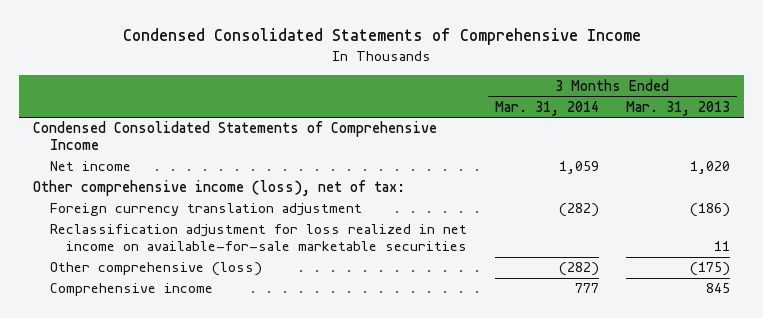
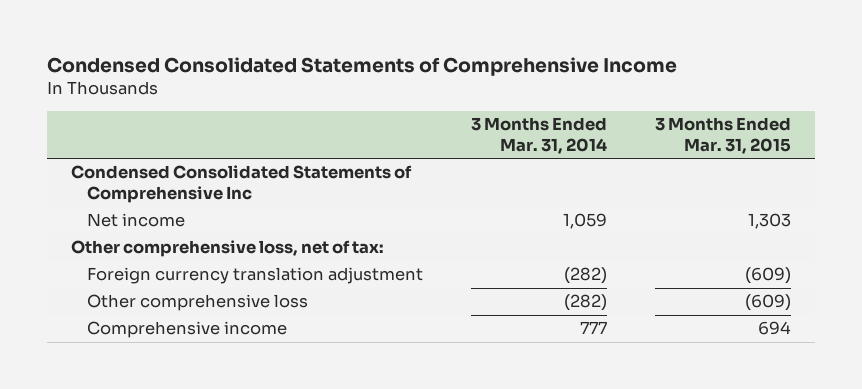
[626,100,731,116] Mar. 31, 2013 -> none
none -> [655,117,792,154] 3 Months Ended Mar. 31, 2015
[32,121,437,151] Condensed Consolidated Statements of Comprehensive Income -> [70,165,412,204] Condensed Consolidated Statements of Comprehensive Inc
[32,180,405,197] Other comprehensive income (loss), net of tax: -> [70,240,384,258] Other comprehensive loss, net of tax:
[49,224,468,252] Reclassification adjustment for loss realized in net income on available-for-sale marketable securities -> none
[49,262,262,277] Other comprehensive (loss) -> [86,294,308,312] Other comprehensive loss

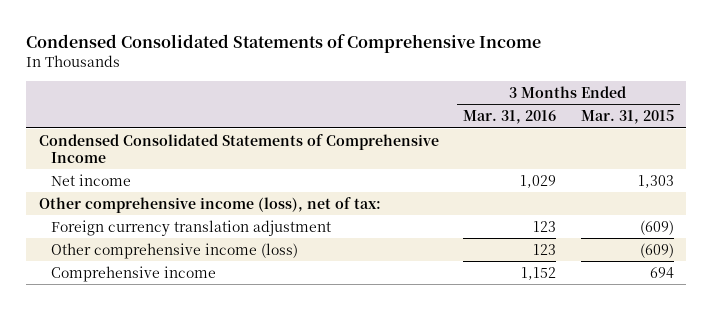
[470,117,607,154] 3 Months Ended Mar. 31, 2014 -> none
none -> [463,110,557,125] Mar. 31, 2016
[70,165,412,204] Condensed Consolidated Statements of Comprehensive Inc -> [38,133,439,163] Condensed Consolidated Statements of Comprehensive Income
[70,240,384,258] Other comprehensive loss, net of tax: -> [38,196,381,213] Other comprehensive income (loss), net of tax:
[86,294,308,312] Other comprehensive loss -> [50,242,298,259] Other comprehensive income (loss)

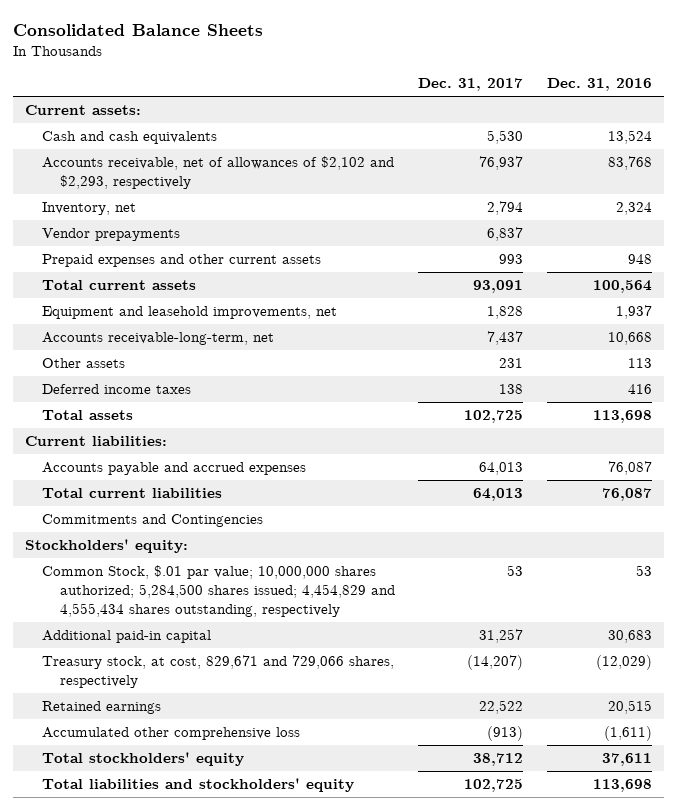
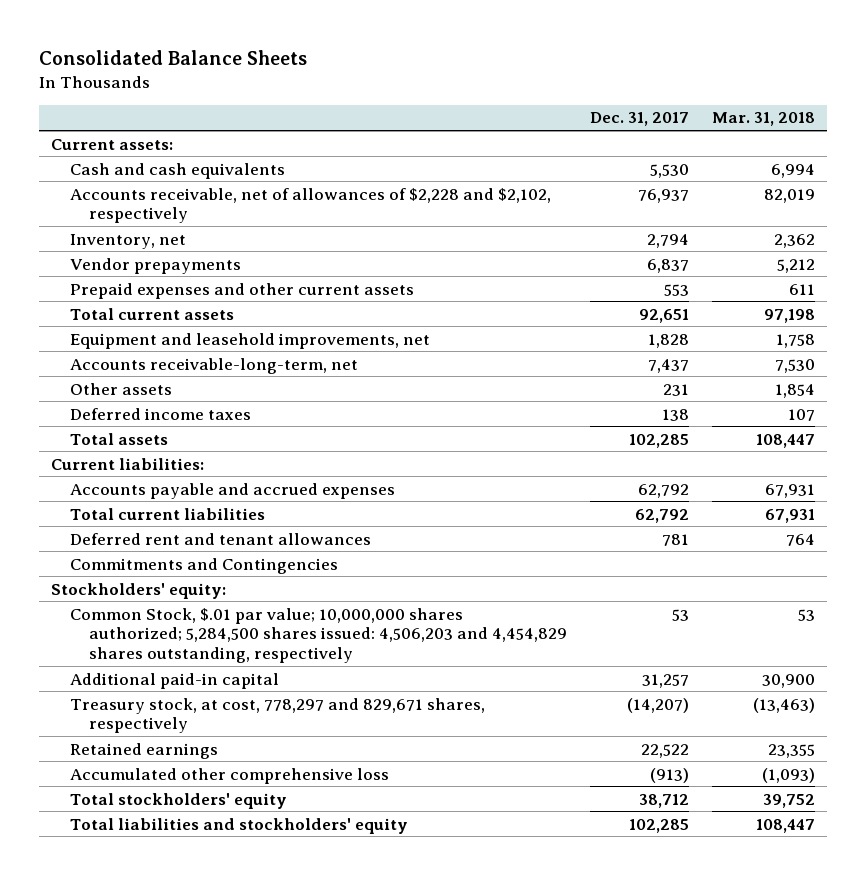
[546,78,652,92] Dec. 31, 2016 -> none
none -> [712,112,816,127] Mar. 31, 2018
[42,156,395,189] Accounts receivable, net of allowances of $2,102 and $2,293, respectively -> [69,187,551,224] Accounts receivable, net of allowances of $2,228 and $2,102, respectively
[499,254,524,265] 993 -> [663,283,689,296] 553
[473,280,524,294] 93,091 -> [638,308,689,323] 92,651
[464,410,524,424] 102,725 -> [628,433,689,448] 102,285
[479,462,524,476] 64,013 -> [637,483,689,498] 62,792
[473,488,524,502] 64,013 -> [634,508,689,523] 62,792
none -> [69,532,371,545] Deferred rent and tenant allowances
[42,565,395,617] Common Stock, $.01 par value; 10,000,000 shares authorized; 5,284,500 shares issued; 4,454,829 and 4,555,434 shares outstanding, respectively -> [69,607,567,664] Common Stock, $.01 par value; 10,000,000 shares authorized; 5,284,500 shares issued: 4,506,203 and 4,454,829 shares outstanding, respectively
[42,655,395,688] Treasury stock, at cost, 829,671 and 729,066 shares, respectively -> [69,697,485,734] Treasury stock, at cost, 778,297 and 829,671 shares, respectively
[464,779,524,793] 102,725 -> [628,818,689,833] 102,285

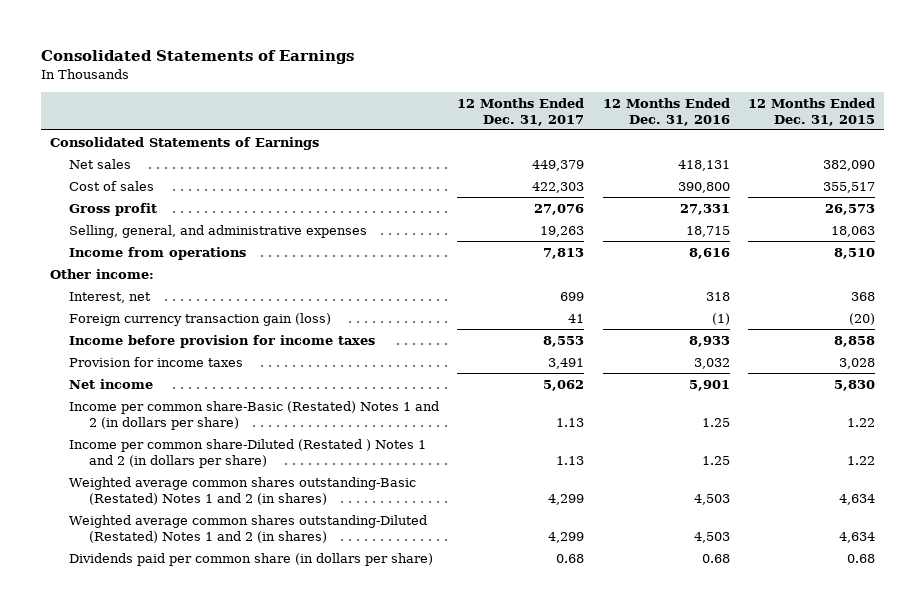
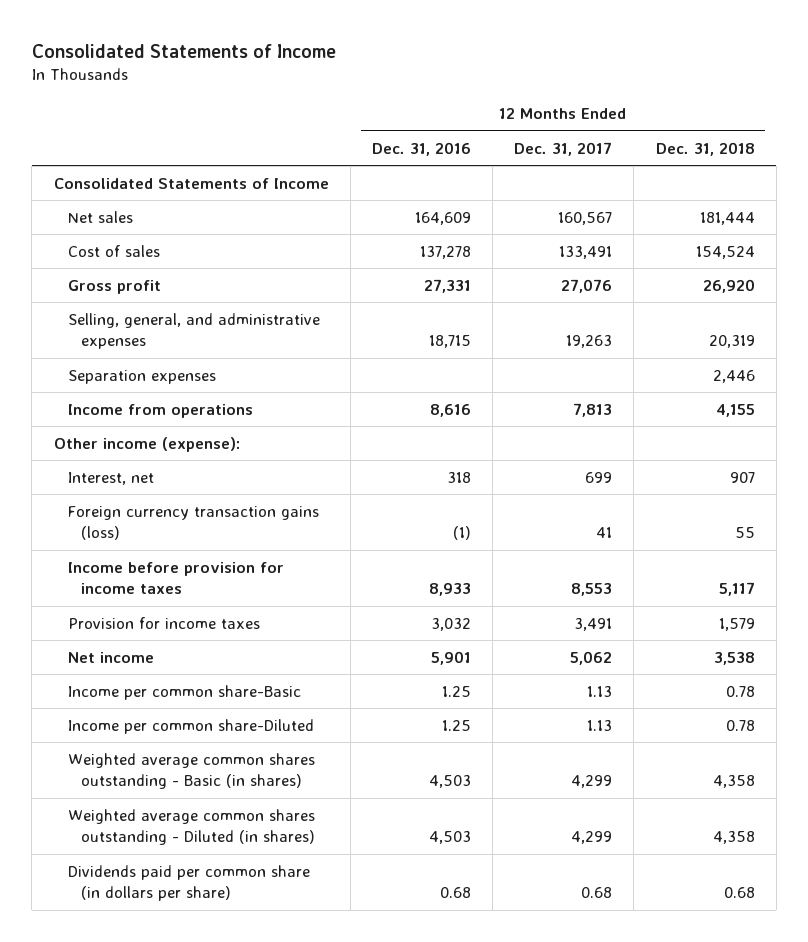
[40,50,354,65] Consolidated Statements of Earnings -> [31,43,336,58] Consolidated Statements of Income
[747,97,875,126] 12 Months Ended Dec. 31, 2015 -> none
none -> [655,141,755,156] Dec. 31, 2018
[49,136,319,150] Consolidated Statements of Earnings -> [53,177,329,189] Consolidated Statements of Income
[532,159,585,171] 449,379 -> [558,211,613,225] 160,567
[677,159,730,171] 418,131 -> [414,211,471,225] 164,609
[532,181,585,193] 422,303 -> [559,245,613,259] 133,491
[677,181,730,193] 390,800 -> [419,245,471,259] 137,278
none -> [67,369,216,384] Separation expenses
[49,268,154,279] Other income: -> [53,436,240,452] Other income (expense):
[69,312,332,326] Foreign currency transaction gain (loss) -> [67,505,319,541] Foreign currency transaction gains (loss)
[69,400,440,430] Income per common share-Basic (Restated) Notes 1 and 2 (in dollars per share) -> [67,684,301,700] Income per common share-Basic
[69,438,427,468] Income per common share-Diluted (Restated ) Notes 1 and 2 (in dollars per share) -> [67,718,314,734] Income per common share-Diluted
[69,476,417,505] Weighted average common shares outstanding-Basic (Restated) Notes 1 and 2 (in shares) -> [67,752,315,790] Weighted average common shares outstanding - Basic (in shares)
[69,514,428,543] Weighted average common shares outstanding-Diluted (Restated) Notes 1 and 2 (in shares) -> [67,808,316,846] Weighted average common shares outstanding - Diluted (in shares)

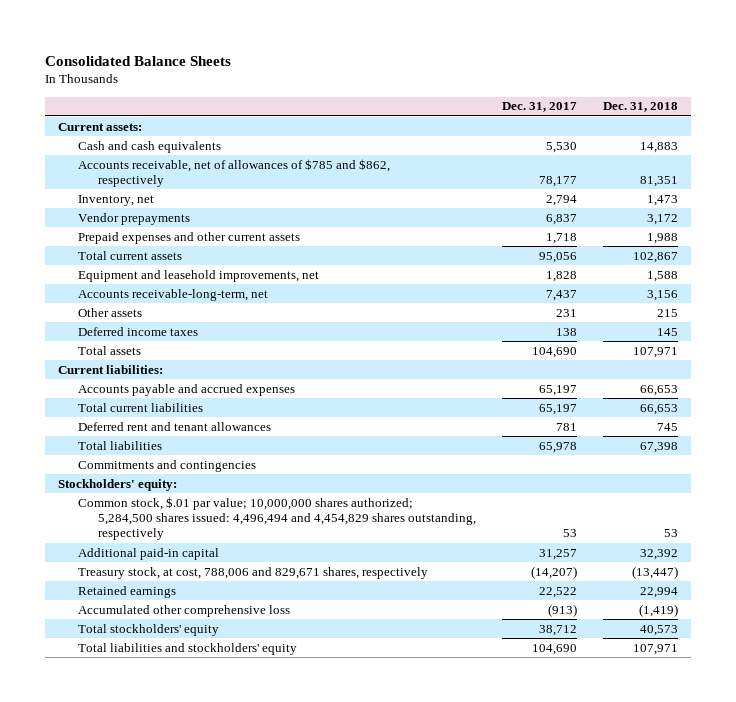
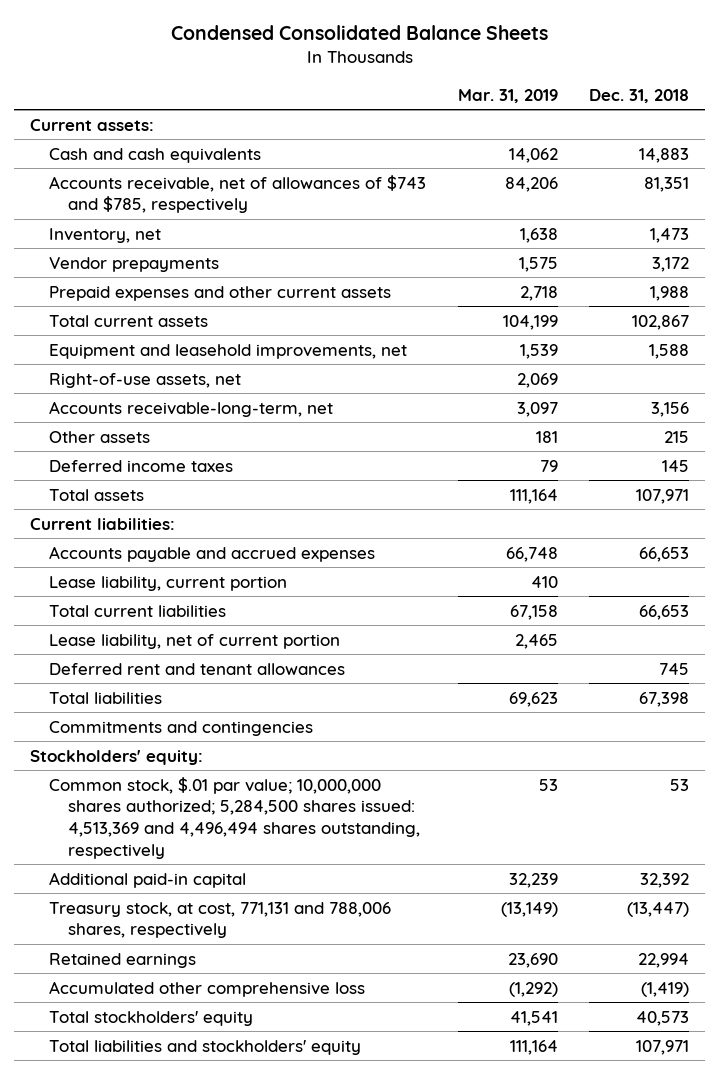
[45,55,232,66] Consolidated Balance Sheets -> [170,25,548,41] Condensed Consolidated Balance Sheets
[502,102,578,113] Dec. 31, 2017 -> none
none -> [457,88,558,103] Mar. 31, 2019
[78,158,391,188] Accounts receivable, net of allowances of $785 and $862, respectively -> [48,174,426,214] Accounts receivable, net of allowances of $743 and $785, respectively
none -> [48,372,241,388] Right-of-use assets, net
none -> [48,575,287,591] Lease liability, current portion
none -> [48,633,340,649] Lease liability, net of current portion
[78,496,477,541] Common stock, $.01 par value; 10,000,000 shares authorized; 5,284,500 shares issued: 4,496,494 and 4,454,829 shares outstanding, respectively -> [48,776,420,859] Common stock, $.01 par value; 10,000,000 shares authorized; 5,284,500 shares issued: 4,513,369 and 4,496,494 shares outstanding, respectively
[78,566,429,579] Treasury stock, at cost, 788,006 and 829,671 shares, respectively -> [48,901,391,939] Treasury stock, at cost, 771,131 and 788,006 shares, respectively

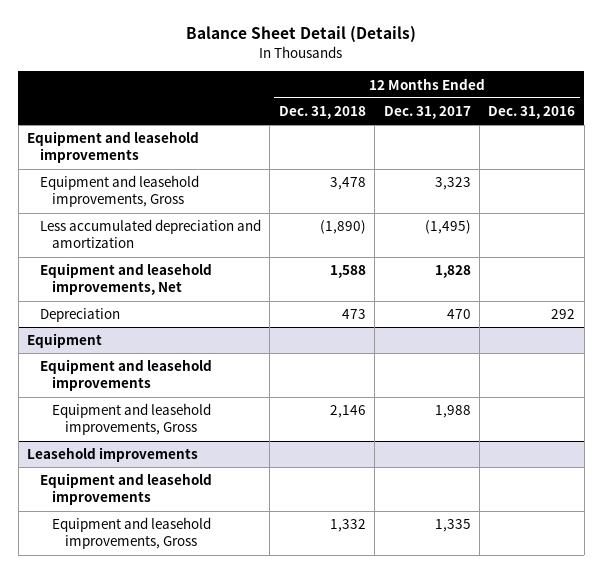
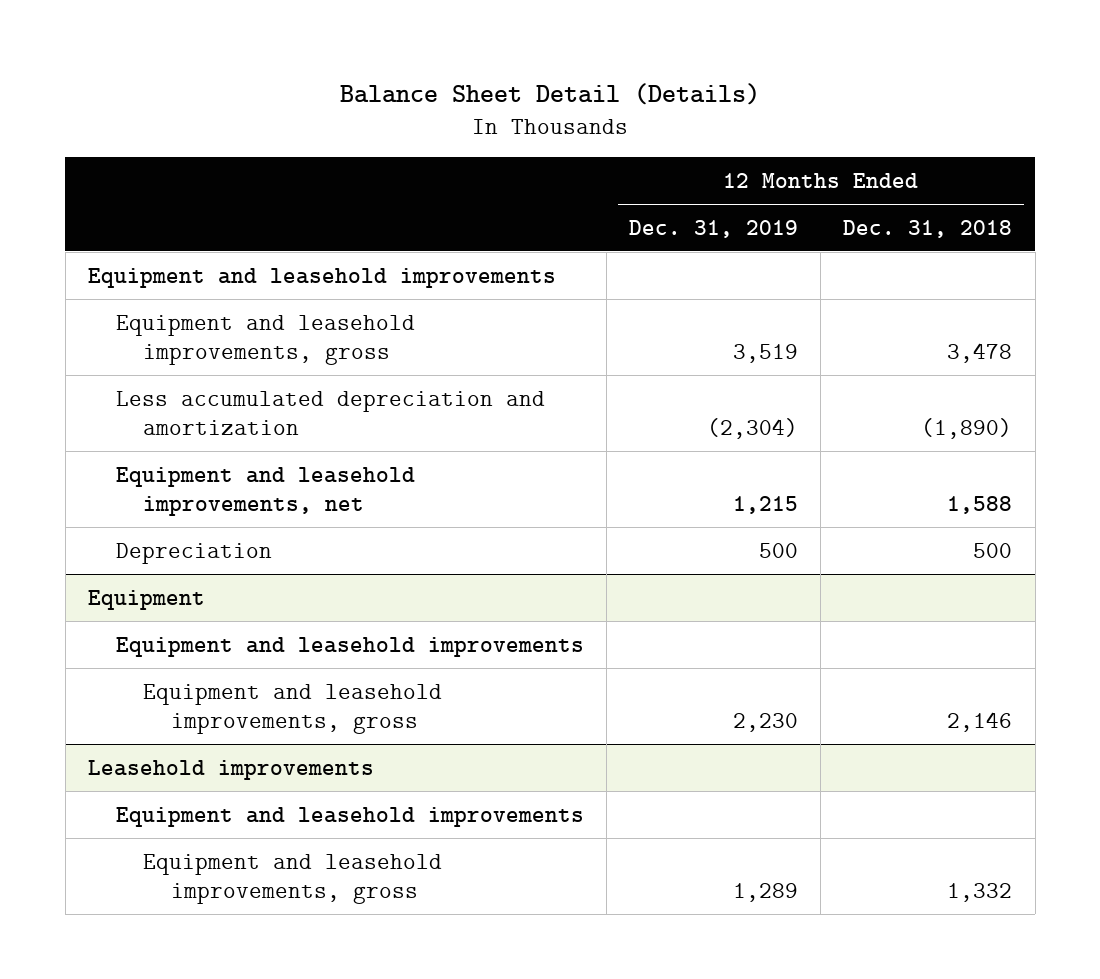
[383,106,471,120] Dec. 31, 2017 -> none
[488,106,576,120] Dec. 31, 2016 -> none
none -> [628,219,798,238] Dec. 31, 2019
[39,175,199,208] Equipment and leasehold improvements, Gross -> [115,314,415,365] Equipment and leasehold improvements, gross
[39,263,212,296] Equipment and leasehold improvements, Net -> [115,466,415,516] Equipment and leasehold improvements, net
[341,309,366,320] 473 -> [973,542,1013,558] 500
[52,403,212,436] Equipment and leasehold improvements, Gross -> [143,683,443,734] Equipment and leasehold improvements, gross
[52,517,212,550] Equipment and leasehold improvements, Gross -> [143,853,443,904] Equipment and leasehold improvements, gross

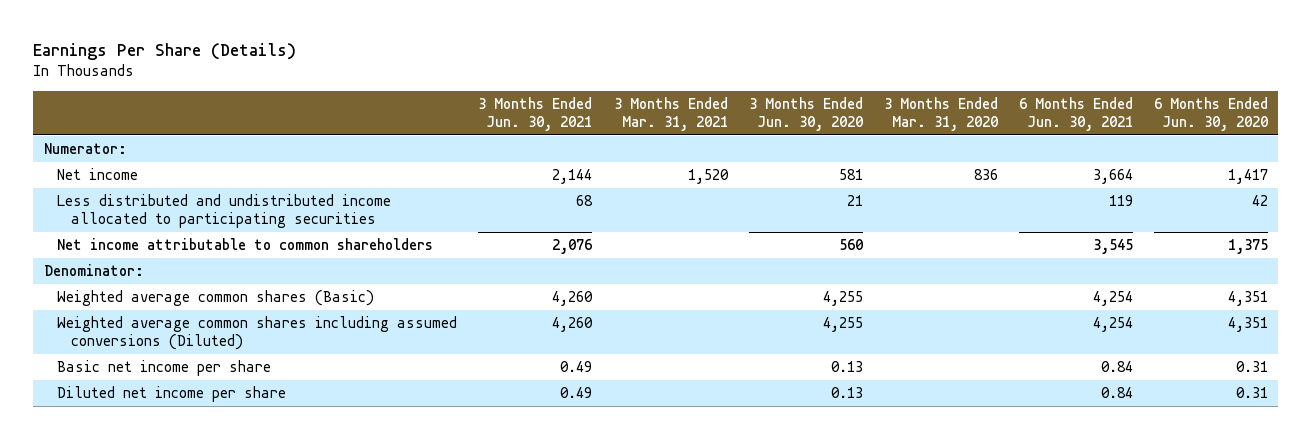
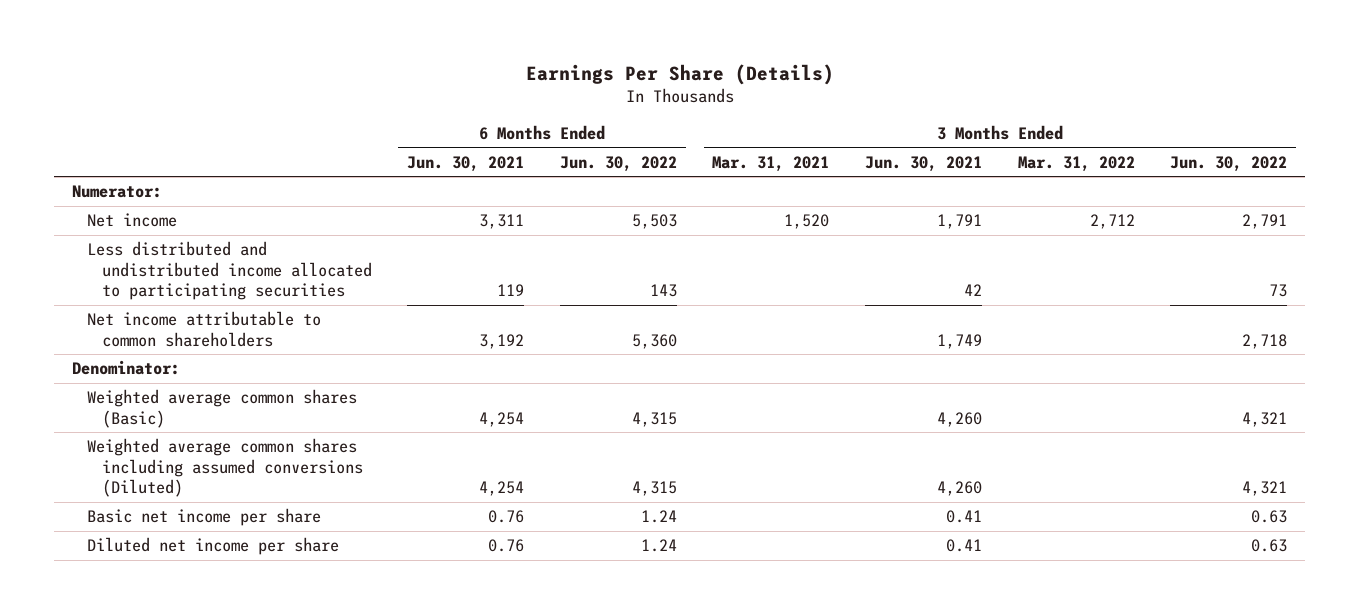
[748,97,863,131] 3 Months Ended Jun. 30, 2020 -> none
[883,97,998,131] 3 Months Ended Mar. 31, 2020 -> none
[1153,97,1268,131] 6 Months Ended Jun. 30, 2020 -> none
none -> [559,155,677,172] Jun. 30, 2022
none -> [1017,155,1135,172] Mar. 31, 2022
none -> [1170,155,1288,172] Jun. 30, 2022
[552,169,593,185] 2,144 -> [937,214,983,230] 1,791
[1092,169,1133,185] 3,664 -> [479,214,525,230] 3,311
[576,195,594,207] 68 -> [964,284,983,297] 42
[552,239,593,255] 2,076 -> [937,333,983,349] 1,749
[1092,239,1133,255] 3,545 -> [479,333,525,349] 3,192
[560,361,593,373] 0.49 -> [946,510,983,524] 0.41
[1100,361,1133,373] 0.84 -> [488,510,525,524] 0.76
[560,387,593,399] 0.49 -> [946,539,983,553] 0.41
[1100,387,1133,399] 0.84 -> [488,539,525,553] 0.76

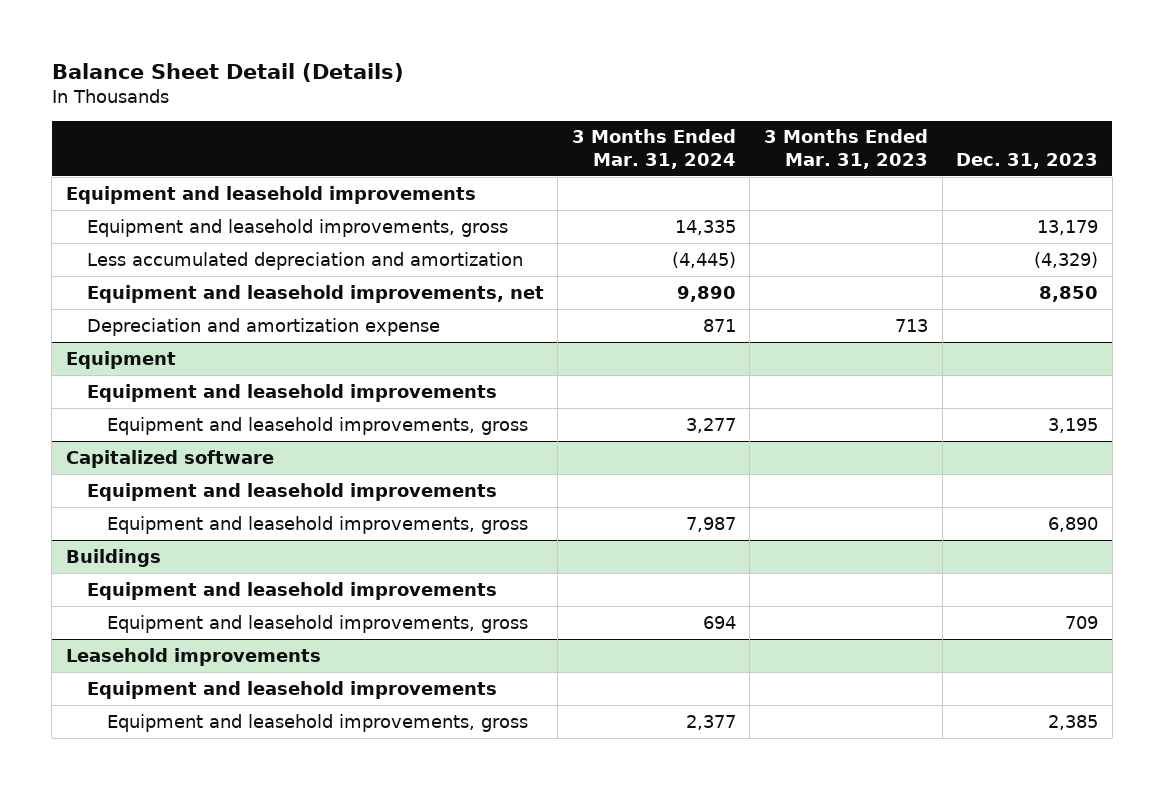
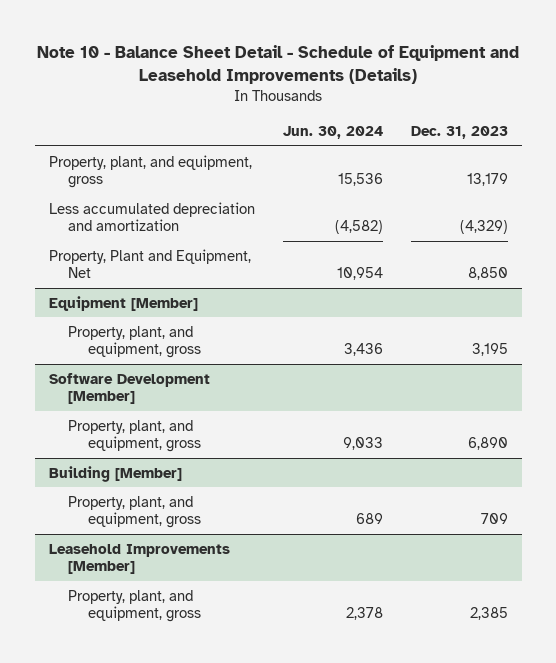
[51,63,404,83] Balance Sheet Detail (Details) -> [37,44,520,85] Note 10 - Balance Sheet Detail - Schedule of Equipment and Leasehold Improvements (Details)
[571,129,736,169] 3 Months Ended Mar. 31, 2024 -> none
[764,129,929,169] 3 Months Ended Mar. 31, 2023 -> none
none -> [282,126,383,140] Jun. 30, 2024
[65,185,476,204] Equipment and leasehold improvements -> none
[86,218,508,237] Equipment and leasehold improvements, gross -> [48,154,252,189] Property, plant, and equipment, gross
[86,317,440,336] Depreciation and amortization expense -> none
[86,383,497,402] Equipment and leasehold improvements -> none
[86,482,497,501] Equipment and leasehold improvements -> none
[86,581,497,600] Equipment and leasehold improvements -> none
[86,680,497,699] Equipment and leasehold improvements -> none
[86,284,544,303] Equipment and leasehold improvements, net -> [48,248,251,279] Property, Plant and Equipment, Net
[65,350,176,369] Equipment -> [48,295,198,311] Equipment [Member]
[107,416,529,435] Equipment and leasehold improvements, gross -> [68,325,202,359] Property, plant, and equipment, gross
[65,449,274,468] Capitalized software -> [48,372,210,405] Software Development [Member]
[107,515,529,534] Equipment and leasehold improvements, gross -> [68,419,202,453] Property, plant, and equipment, gross
[65,548,161,567] Buildings -> [48,465,182,482] Building [Member]
[107,614,529,633] Equipment and leasehold improvements, gross -> [68,495,202,529] Property, plant, and equipment, gross
[65,647,321,666] Leasehold improvements -> [48,543,230,575] Leasehold Improvements [Member]
[107,713,529,732] Equipment and leasehold improvements, gross -> [68,589,202,623] Property, plant, and equipment, gross

